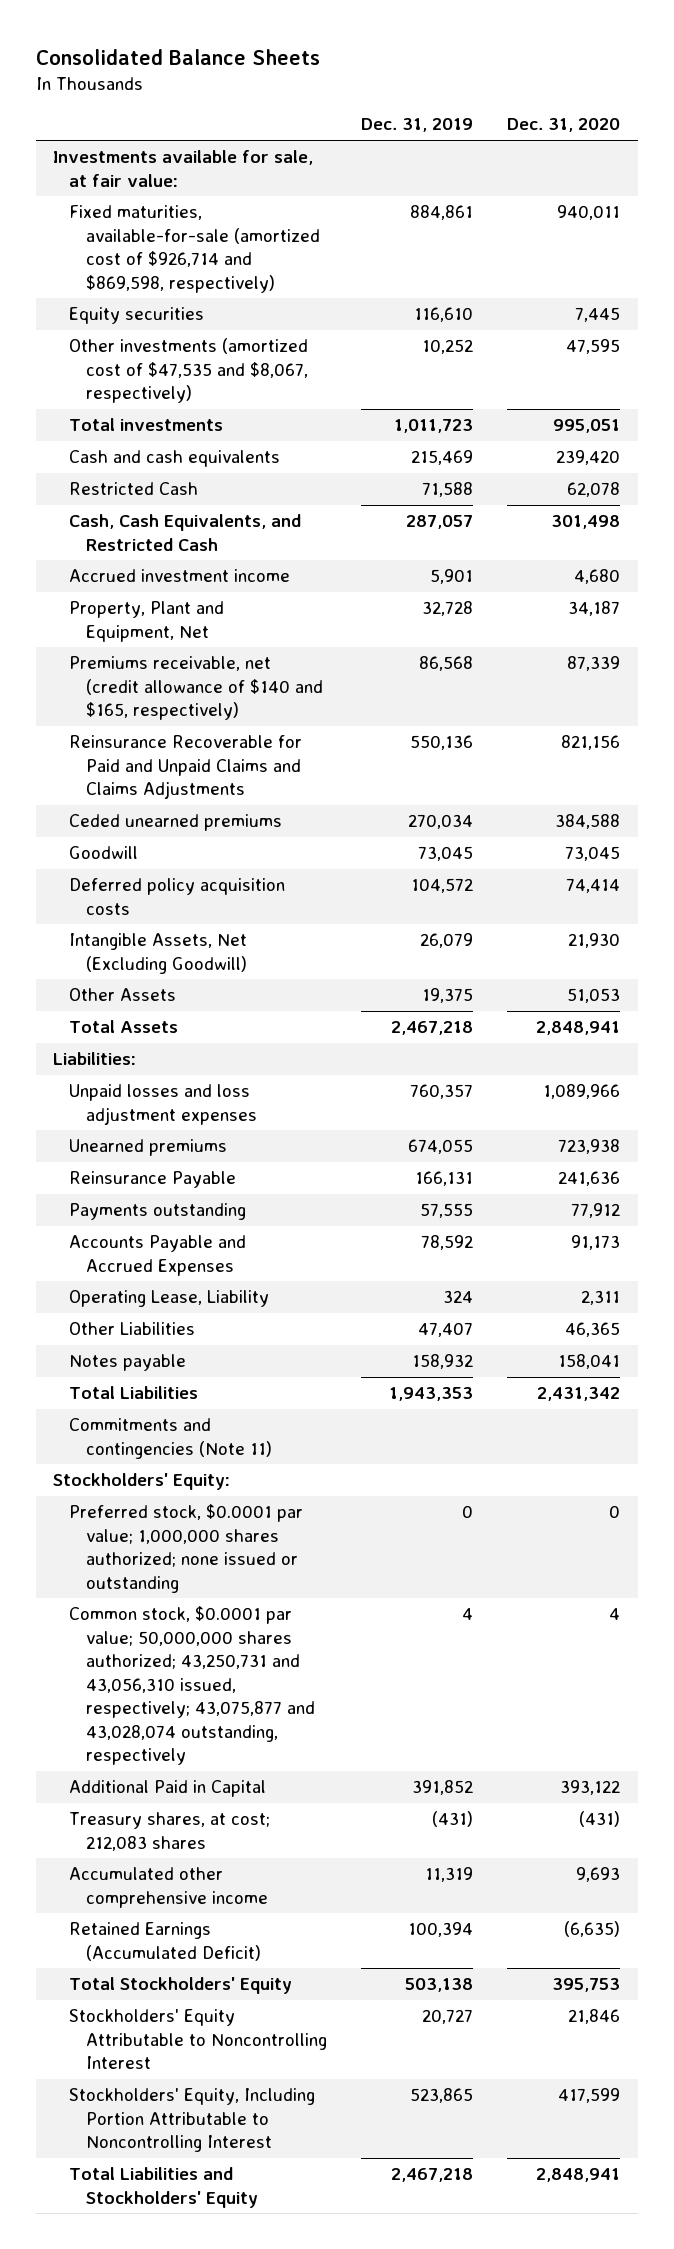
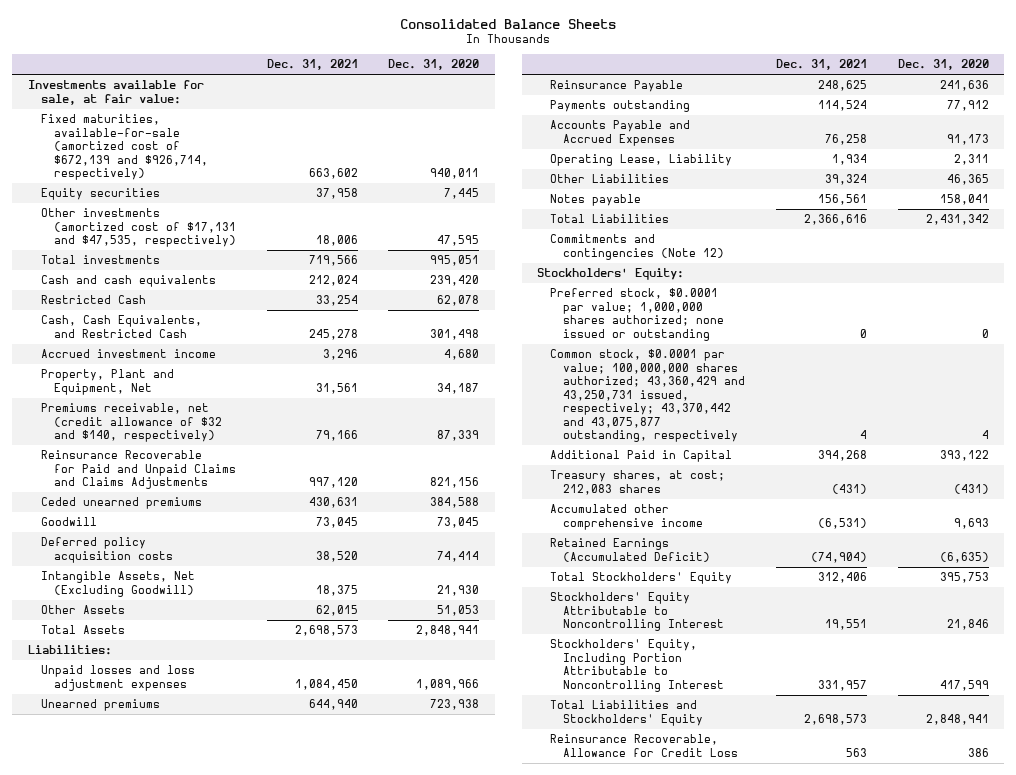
[361,118,474,133] Dec. 31, 2019 -> none
none -> [266,59,358,71] Dec. 31, 2021
[69,205,320,293] Fixed maturities, available-for-sale (amortized cost of $926,714 and $869,598, respectively) -> [40,114,208,181] Fixed maturities, available-for-sale (amortized cost of $672,139 and $926,714, respectively)
[69,338,309,404] Other investments (amortized cost of $47,535 and $8,067, respectively) -> [40,208,236,248] Other investments (amortized cost of $17,131 and $47,535, respectively)
[69,656,323,721] Premiums receivable, net (credit allowance of $140 and $165, respectively) -> [40,403,222,443] Premiums receivable, net (credit allowance of $32 and $140, respectively)
[69,1418,272,1459] Commitments and contingencies (Note 11) -> [550,234,725,260] Commitments and contingencies (Note 12)
[69,1606,315,1766] Common stock, $0.0001 par value; 50,000,000 shares authorized; 43,250,731 and 43,056,310 issued, respectively; 43,075,877 and 43,028,074 outstanding, respectively -> [550,349,746,443] Common stock, $0.0001 par value; 100,000,000 shares authorized; 43,360,429 and 43,250,731 issued, respectively; 43,370,442 and 43,075,877 outstanding, respectively
none -> [550,734,739,757] Reinsurance Recoverable, Allowance for Credit Loss

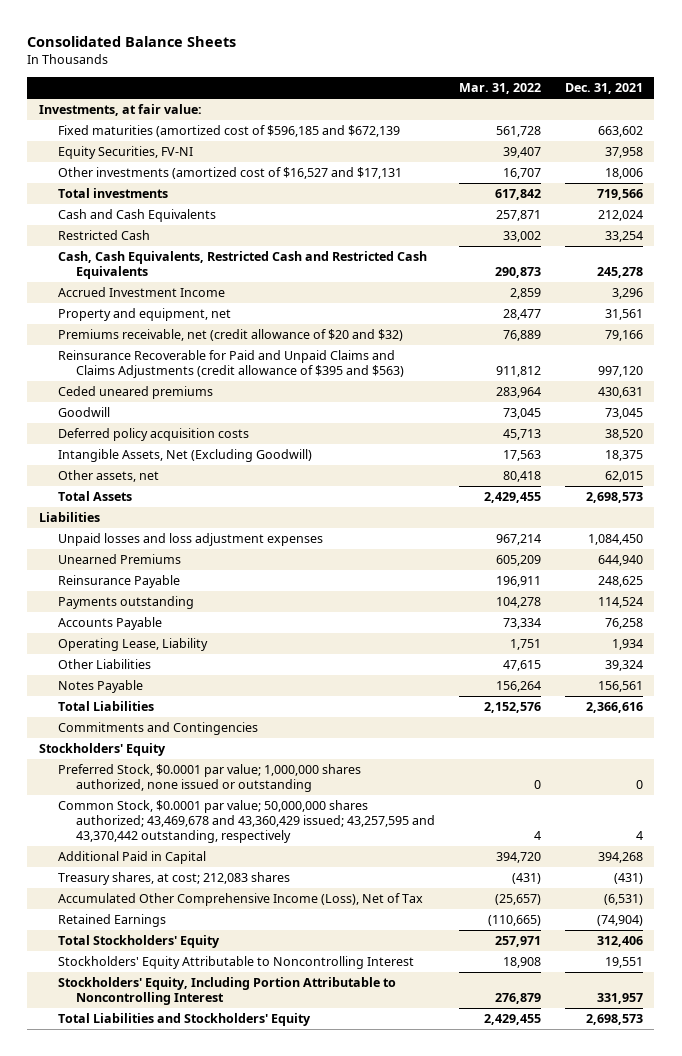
[388,59,480,71] Dec. 31, 2020 -> none
none -> [458,82,541,94] Mar. 31, 2022
[27,80,204,105] Investments available for sale, at fair value: -> [39,104,203,117] Investments, at fair value:
[40,114,208,181] Fixed maturities, available-for-sale (amortized cost of $672,139 and $926,714, respectively) -> [57,125,400,138] Fixed maturities (amortized cost of $596,185 and $672,139
[40,188,160,201] Equity securities -> [57,146,193,160] Equity Securities, FV-NI
[40,208,236,248] Other investments (amortized cost of $17,131 and $47,535, respectively) -> [57,167,402,180] Other investments (amortized cost of $16,527 and $17,131
[40,275,216,288] Cash and cash equivalents -> [57,209,216,223] Cash and Cash Equivalents
[40,315,202,338] Cash, Cash Equivalents, and Restricted Cash -> [57,251,427,279] Cash, Cash Equivalents, Restricted Cash and Restricted Cash Equivalents
[40,349,216,359] Accrued investment income -> [57,287,225,298] Accrued Investment Income
[40,369,174,395] Property, Plant and Equipment, Net -> [57,308,231,322] Property and equipment, net
[40,403,222,443] Premiums receivable, net (credit allowance of $32 and $140, respectively) -> [57,329,403,342] Premiums receivable, net (credit allowance of $20 and $32)
[40,450,236,490] Reinsurance Recoverable for Paid and Unpaid Claims and Claims Adjustments -> [57,350,405,378] Reinsurance Recoverable for Paid and Unpaid Claims and Claims Adjustments (credit allowance of $395 and $563)
[40,497,202,510] Ceded unearned premiums -> [57,386,213,400] Ceded uneared premiums
[40,605,125,615] Other Assets -> [57,470,159,483] Other assets, net
[27,645,112,656] Liabilities: -> [39,512,101,523] Liabilities
[40,699,160,712] Unearned premiums -> [57,554,181,565] Unearned Premiums
[550,120,691,146] Accounts Payable and Accrued Expenses -> [57,617,162,631] Accounts Payable
[550,194,642,207] Notes payable -> [57,680,143,694] Notes Payable
[550,234,725,260] Commitments and contingencies (Note 12) -> [57,722,258,736] Commitments and Contingencies
[537,268,685,281] Stockholders' Equity: -> [39,743,167,757] Stockholders' Equity
[550,288,725,341] Preferred stock, $0.0001 par value; 1,000,000 shares authorized; none issued or outstanding -> [57,764,361,792] Preferred Stock, $0.0001 par value; 1,000,000 shares authorized, none issued or outstanding
[550,349,746,443] Common stock, $0.0001 par value; 100,000,000 shares authorized; 43,360,429 and 43,250,731 issued, respectively; 43,370,442 and 43,075,877 outstanding, respectively -> [57,800,436,843] Common Stock, $0.0001 par value; 50,000,000 shares authorized; 43,469,678 and 43,360,429 issued; 43,257,595 and 43,370,442 outstanding, respectively
[550,504,704,530] Accumulated other comprehensive income -> [57,893,423,907] Accumulated Other Comprehensive Income (Loss), Net of Tax
[550,538,711,562] Retained Earnings (Accumulated Deficit) -> [57,914,166,928] Retained Earnings
[550,734,739,757] Reinsurance Recoverable, Allowance for Credit Loss -> none

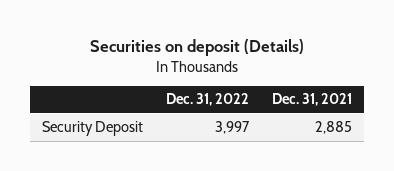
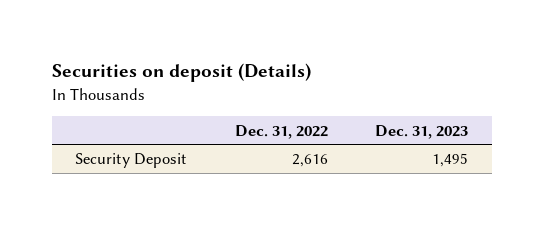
[272,93,353,107] Dec. 31, 2021 -> none
none -> [375,124,469,139] Dec. 31, 2023
[215,121,251,135] 3,997 -> [291,154,328,168] 2,616

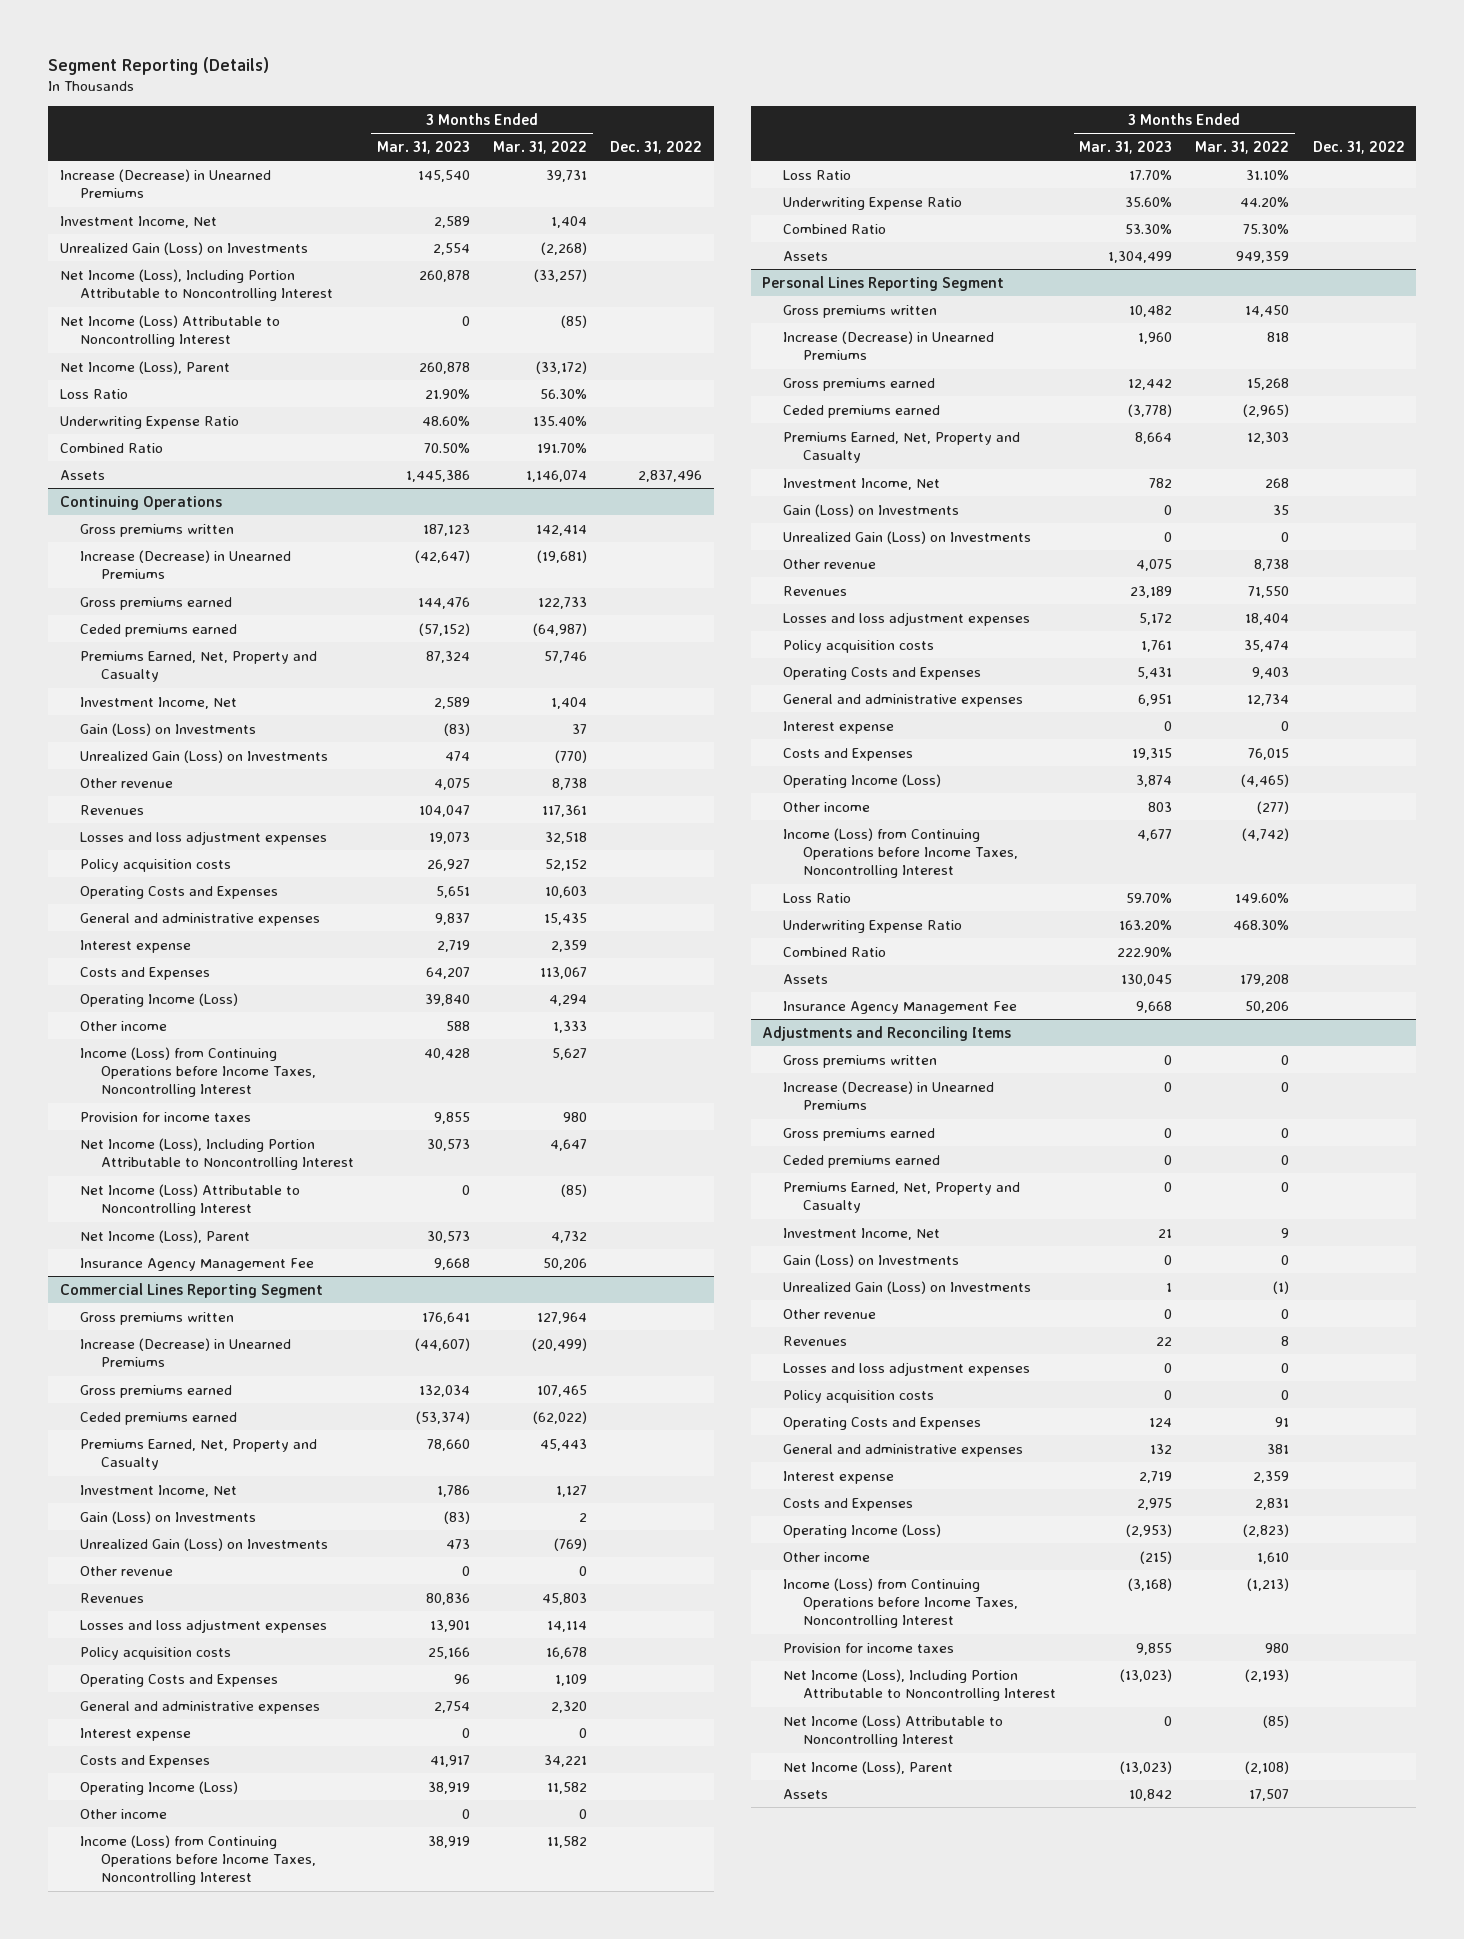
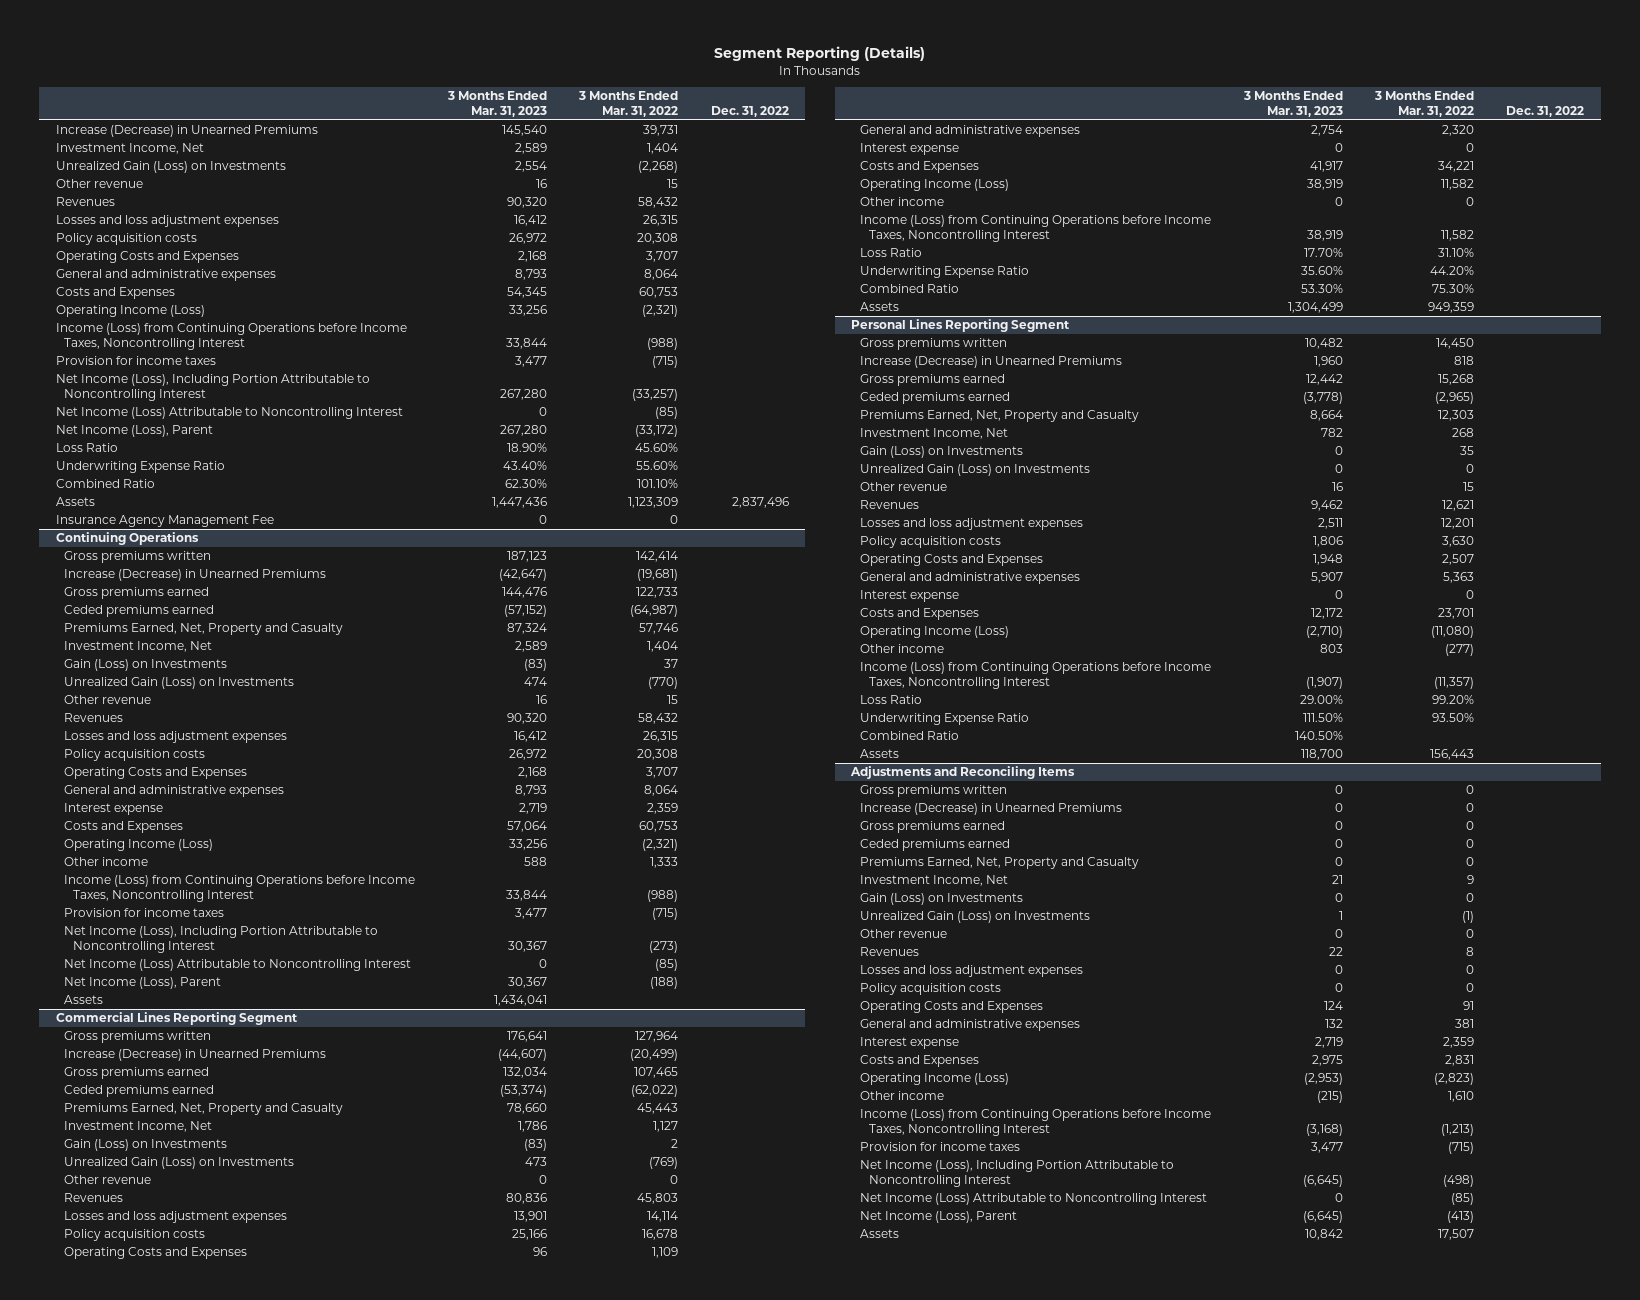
none -> [55,179,143,189] Other revenue
none -> [55,197,115,207] Revenues
none -> [55,215,279,228] Losses and loss adjustment expenses
none -> [55,233,197,246] Policy acquisition costs
none -> [55,251,239,264] Operating Costs and Expenses
none -> [55,269,276,282] General and administrative expenses
none -> [55,287,175,300] Costs and Expenses
none -> [55,305,205,318] Operating Income (Loss)
none -> [55,323,407,350] Income (Loss) from Continuing Operations before Income Taxes, Noncontrolling Interest
none -> [55,356,216,366] Provision for income taxes
[418,269,470,282] 260,878 -> [499,388,547,400] 267,280
[418,361,470,374] 260,878 -> [499,425,547,437] 267,280
[424,388,470,399] 21.90% -> [506,443,547,453] 18.90%
[539,388,587,399] 56.30% -> [635,443,679,453] 45.60%
[421,415,470,426] 48.60% -> [502,461,547,471] 43.40%
[532,415,587,426] 135.40% -> [636,461,679,471] 55.60%
[423,442,470,453] 70.50% -> [504,479,547,489] 62.30%
[536,442,587,453] 191.70% -> [637,479,679,489] 101.10%
[405,469,470,482] 1,445,386 -> [491,497,547,509] 1,447,436
[525,469,587,482] 1,146,074 -> [628,497,679,509] 1,123,309
none -> [55,515,274,528] Insurance Agency Management Fee
[433,777,470,790] 4,075 -> [535,695,547,705] 16
[551,777,587,790] 8,738 -> [667,695,679,705] 15
[418,804,470,817] 104,047 -> [506,713,547,725] 90,320
[541,804,587,817] 117,361 -> [638,713,679,725] 58,432
[428,831,470,844] 19,073 -> [513,731,547,743] 16,412
[544,831,587,844] 32,518 -> [643,731,679,743] 26,315
[426,858,470,871] 26,927 -> [508,749,547,761] 26,972
[544,858,587,871] 52,152 -> [637,749,679,761] 20,308
[435,885,470,898] 5,651 -> [517,767,547,779] 2,168
[544,885,587,898] 10,603 -> [646,767,679,779] 3,707
[434,912,470,925] 9,837 -> [514,785,547,797] 8,793
[543,912,587,925] 15,435 -> [644,785,679,797] 8,064
[425,966,470,979] 64,207 -> [506,821,547,833] 57,064
[539,966,587,979] 113,067 -> [639,821,679,833] 60,753
[424,993,470,1006] 39,840 -> [508,839,547,851] 33,256
[548,993,587,1006] 4,294 -> [642,839,679,852] (2,321)
[423,1047,470,1060] 40,428 -> [505,889,547,901] 33,844
[551,1047,587,1060] 5,627 -> [647,889,679,902] (988)
[433,1111,470,1124] 9,855 -> [514,908,547,920] 3,477
[562,1111,587,1122] 980 -> [652,908,679,921] (715)
[426,1138,470,1151] 30,573 -> [507,940,547,952] 30,367
[549,1138,587,1151] 4,647 -> [649,940,679,953] (273)
[80,1257,315,1271] Insurance Agency Management Fee -> none
[426,1230,470,1243] 30,573 -> [507,977,547,989] 30,367
[550,1230,587,1243] 4,732 -> [650,977,679,990] (188)
none -> [64,995,104,1005] Assets
[1136,558,1173,571] 4,075 -> [1331,482,1343,492] 16
[1254,558,1290,571] 8,738 -> [1462,482,1474,492] 15
[1130,585,1173,598] 23,189 -> [1310,500,1343,512] 9,462
[1248,585,1290,598] 71,550 -> [1441,500,1474,512] 12,621
[1139,612,1173,625] 5,172 -> [1317,518,1343,530] 2,511
[1245,612,1290,625] 18,404 -> [1440,518,1474,530] 12,201
[1141,639,1173,652] 1,761 -> [1312,536,1343,548] 1,806
[1244,639,1290,652] 35,474 -> [1441,536,1474,548] 3,630
[1137,666,1173,679] 5,431 -> [1312,554,1343,566] 1,948
[1252,666,1290,679] 9,403 -> [1441,554,1474,566] 2,507
[1138,693,1173,706] 6,951 -> [1310,572,1343,584] 5,907
[1247,693,1290,706] 12,734 -> [1442,572,1474,584] 5,363
[1132,747,1173,760] 19,315 -> [1310,608,1343,620] 12,172
[1248,747,1290,760] 76,015 -> [1437,608,1474,620] 23,701
[1136,774,1173,787] 3,874 -> [1305,626,1343,639] (2,710)
[1241,773,1290,787] (4,465) -> [1430,626,1474,639] (11,080)
[782,1000,1017,1014] Insurance Agency Management Fee -> none
[1137,828,1173,841] 4,677 -> [1305,676,1343,689] (1,907)
[1242,827,1290,841] (4,742) -> [1433,676,1474,689] (11,357)
[1126,892,1173,903] 59.70% -> [1299,695,1343,705] 29.00%
[1235,892,1290,903] 149.60% -> [1431,695,1474,705] 99.20%
[1119,919,1173,930] 163.20% -> [1302,713,1343,723] 111.50%
[1233,919,1290,930] 468.30% -> [1431,713,1474,723] 93.50%
[1117,946,1173,957] 222.90% -> [1294,731,1343,741] 140.50%
[1121,973,1173,986] 130,045 -> [1300,749,1343,761] 118,700
[1240,973,1290,986] 179,208 -> [1429,749,1474,761] 156,443
[1136,1642,1173,1655] 9,855 -> [1310,1142,1343,1154] 3,477
[1265,1642,1290,1653] 980 -> [1447,1142,1474,1155] (715)
[1120,1668,1173,1682] (13,023) -> [1302,1174,1343,1187] (6,645)
[1245,1668,1290,1682] (2,193) -> [1442,1174,1474,1187] (498)
[1120,1760,1173,1774] (13,023) -> [1302,1211,1343,1224] (6,645)
[1245,1760,1290,1774] (2,108) -> [1446,1211,1474,1224] (413)

